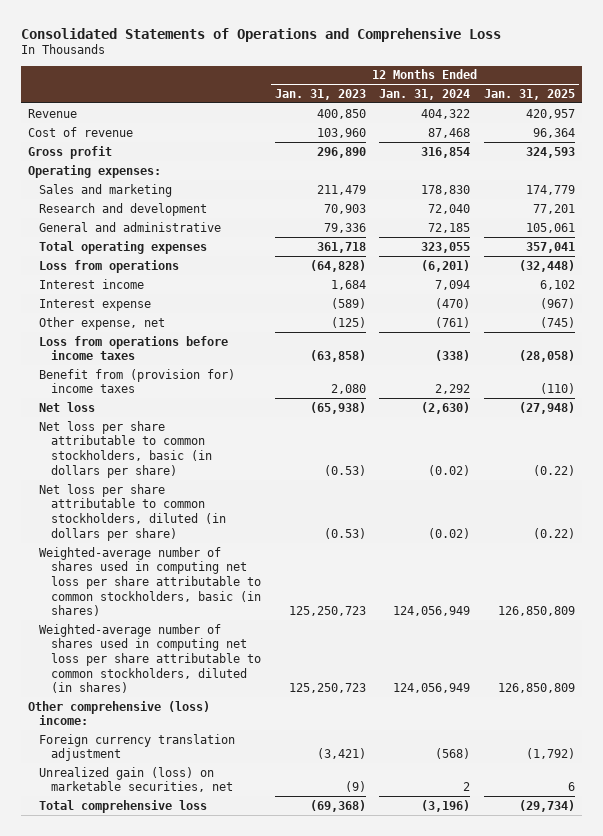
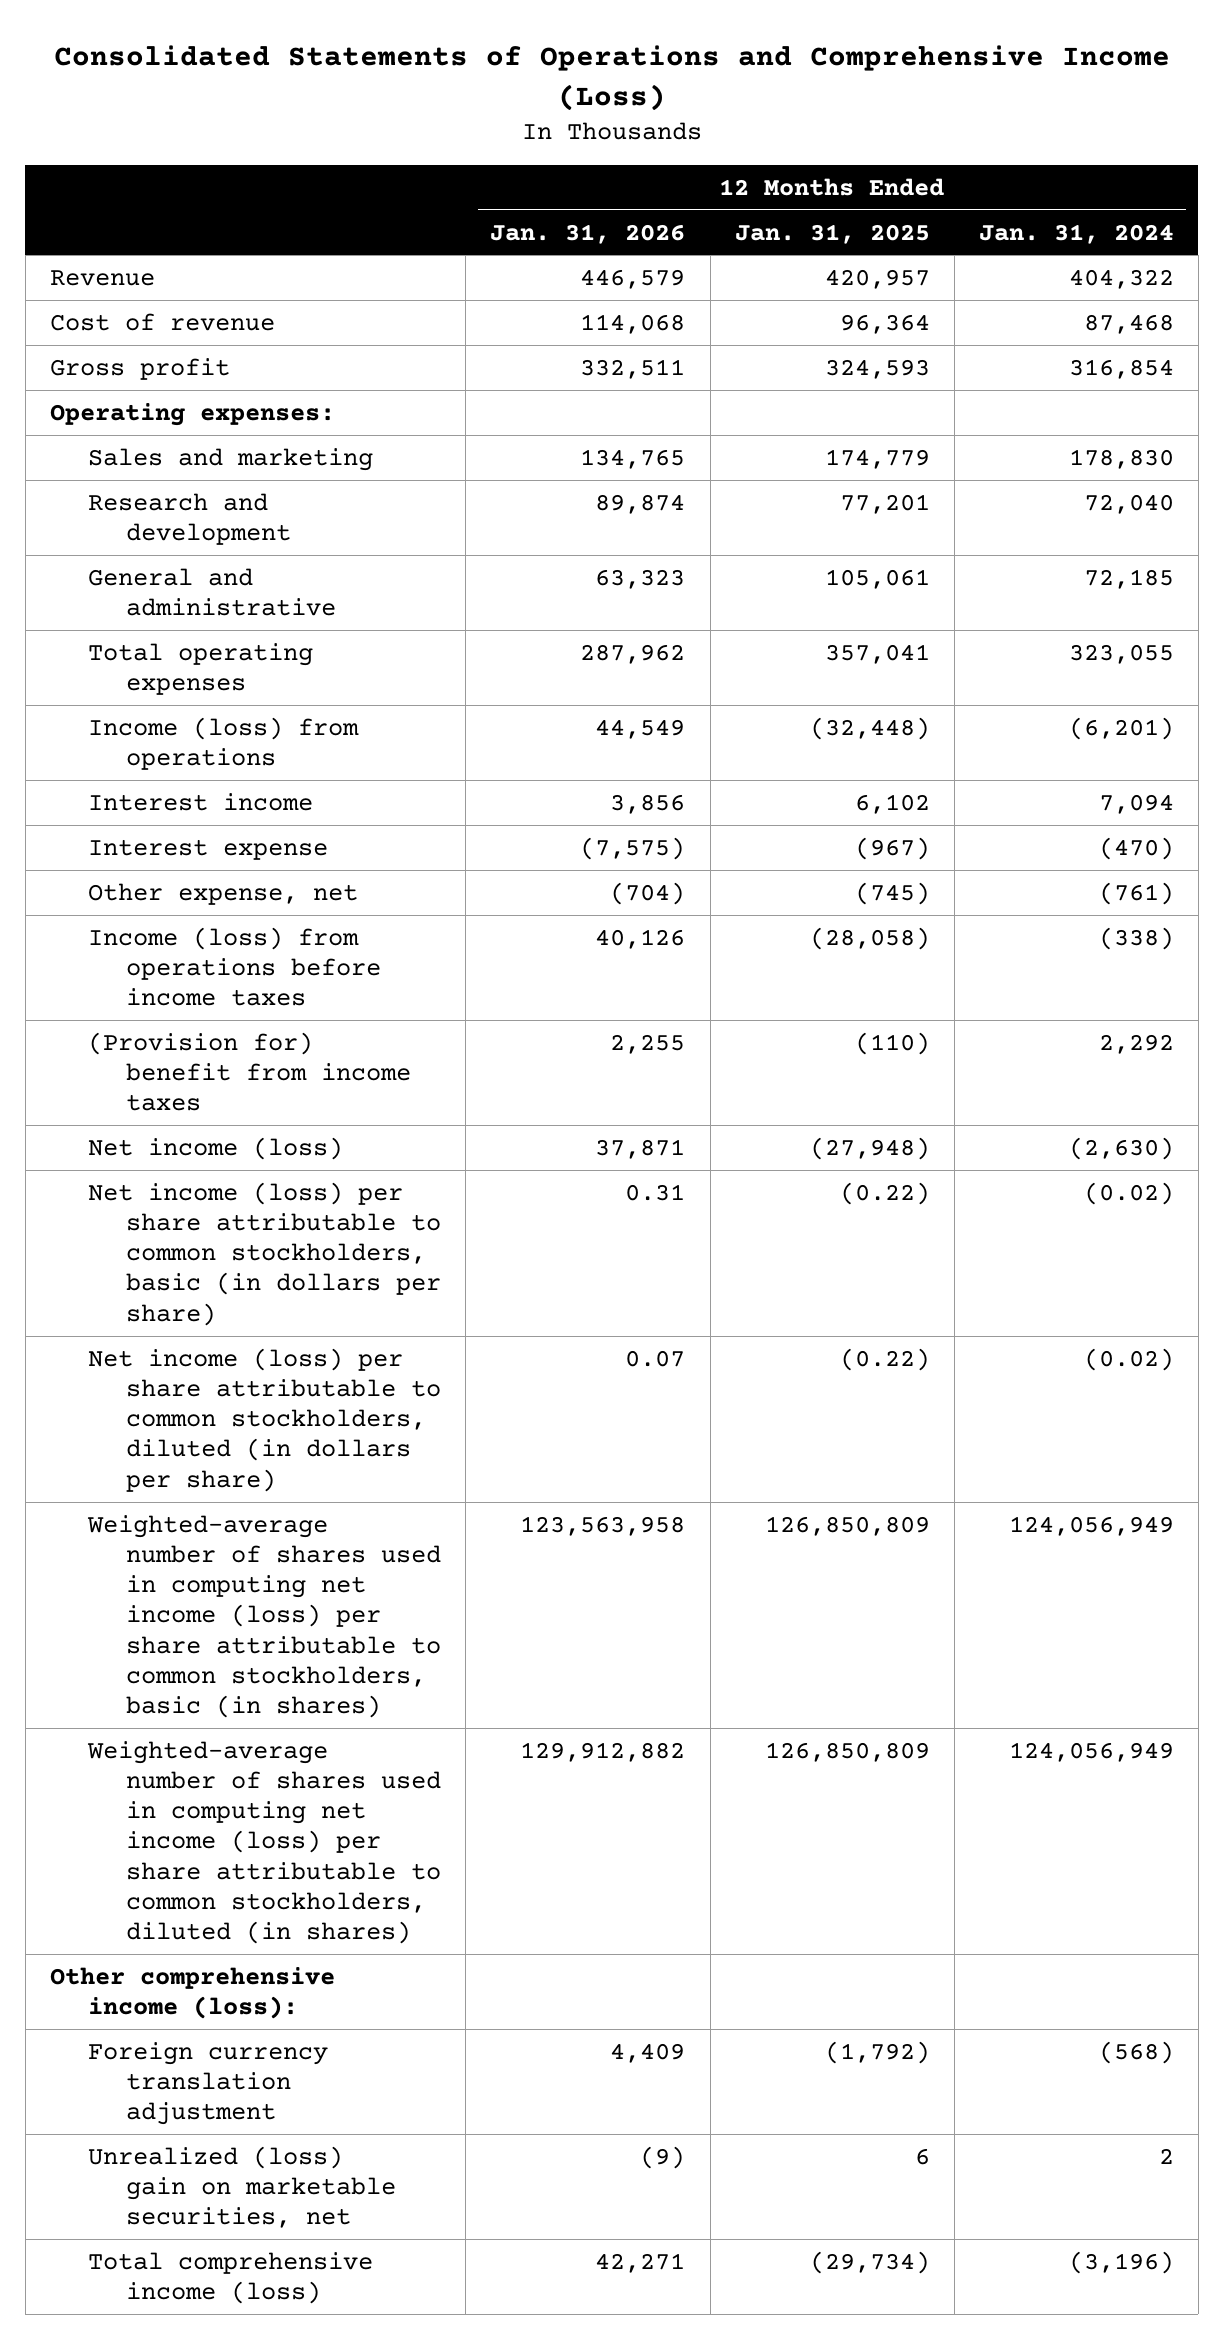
[20,27,501,42] Consolidated Statements of Operations and Comprehensive Loss -> [53,45,1170,111] Consolidated Statements of Operations and Comprehensive Income (Loss)
[274,88,366,100] Jan. 31, 2023 -> none
none -> [490,223,686,244] Jan. 31, 2026
[39,259,180,273] Loss from operations -> [88,716,360,770] Income (loss) from operations
[39,335,229,361] Loss from operations before income taxes -> [88,926,382,1007] Income (loss) from operations before income taxes
[39,368,236,394] Benefit from (provision for) income taxes -> [88,1031,412,1112] (Provision for) benefit from income taxes
[39,401,96,412] Net loss -> [88,1136,344,1160] Net income (loss)
[39,420,212,478] Net loss per share attributable to common stockholders, basic (in dollars per share) -> [88,1181,442,1326] Net income (loss) per share attributable to common stockholders, basic (in dollars per share)
[39,483,226,541] Net loss per share attributable to common stockholders, diluted (in dollars per share) -> [88,1347,442,1492] Net income (loss) per share attributable to common stockholders, diluted (in dollars per share)
[39,546,261,617] Weighted-average number of shares used in computing net loss per share attributable to common stockholders, basic (in shares) -> [87,1514,442,1719] Weighted-average number of shares used in computing net income (loss) per share attributable to common stockholders, basic (in shares)
[39,623,261,694] Weighted-average number of shares used in computing net loss per share attributable to common stockholders, diluted (in shares) -> [87,1740,442,1945] Weighted-average number of shares used in computing net income (loss) per share attributable to common stockholders, diluted (in shares)
[27,700,210,726] Other comprehensive (loss) income: -> [50,1966,336,2019] Other comprehensive income (loss):
[39,766,233,793] Unrealized gain (loss) on marketable securities, net -> [88,2145,397,2229] Unrealized (loss) gain on marketable securities, net
[39,799,208,813] Total comprehensive loss -> [88,2251,374,2304] Total comprehensive income (loss)

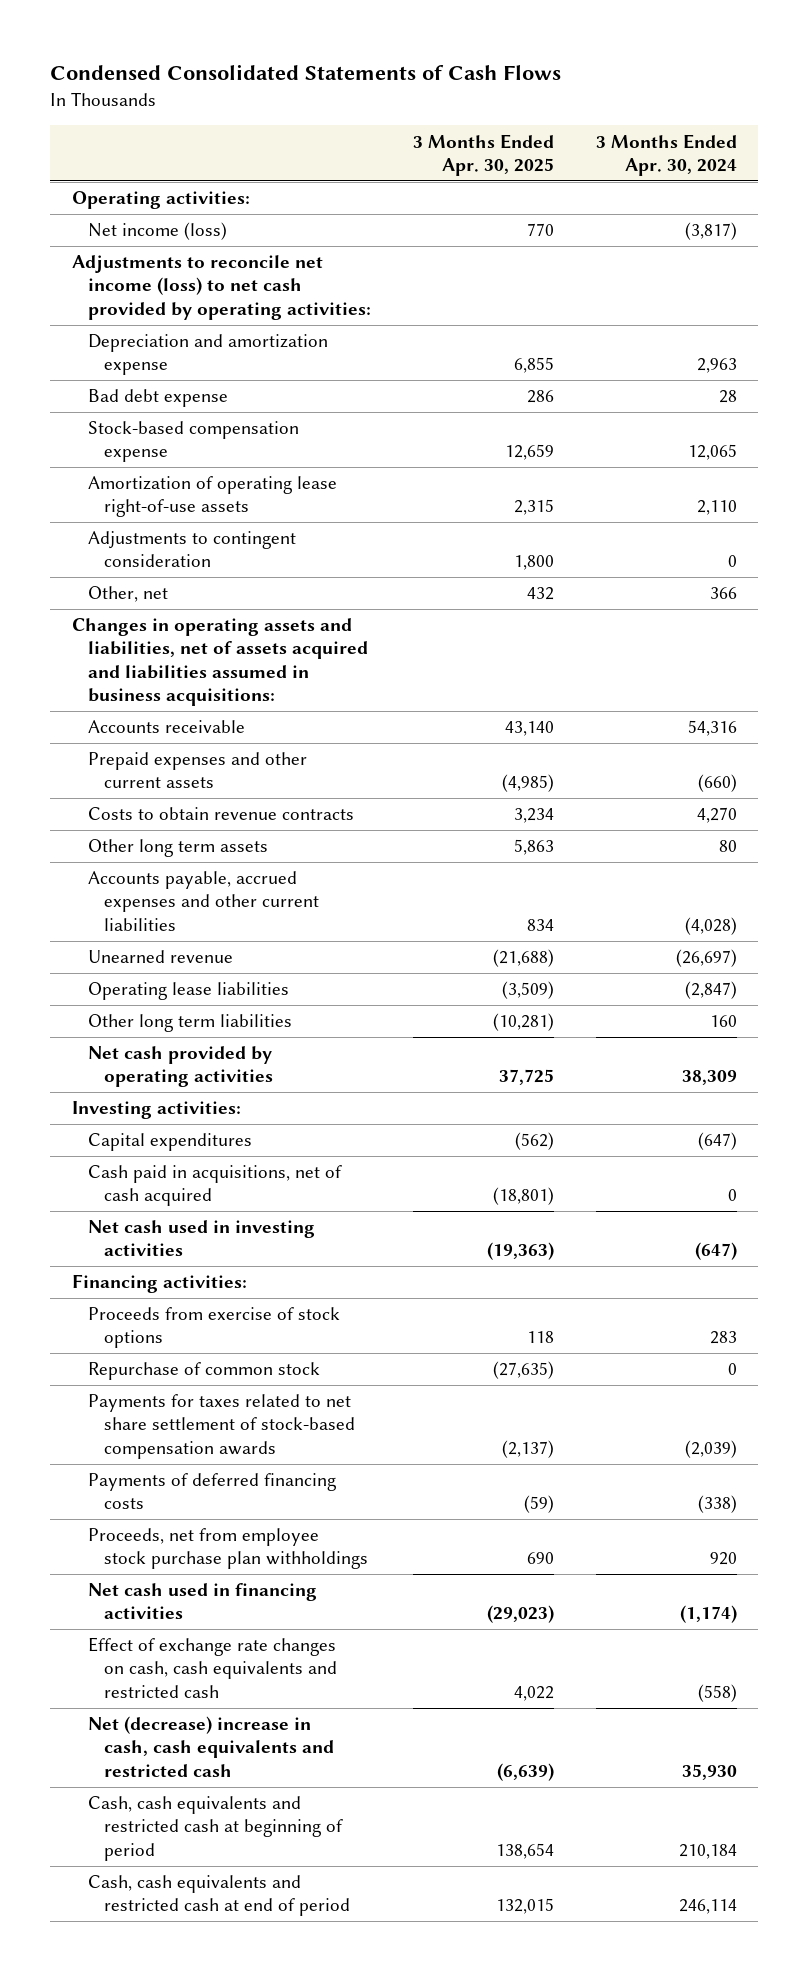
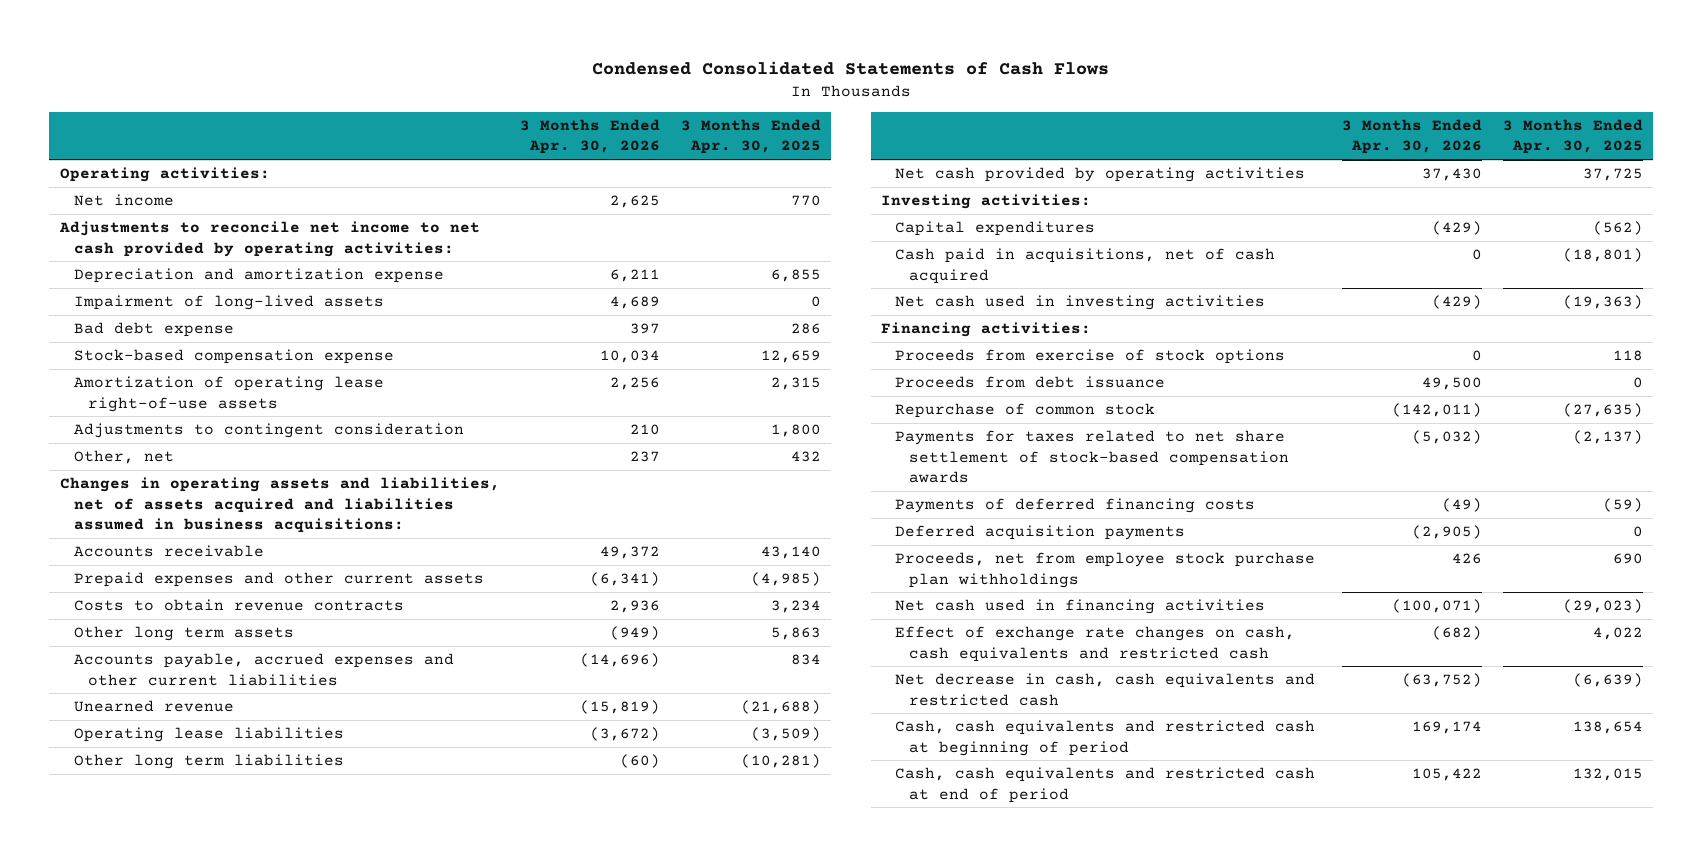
[596,133,738,176] 3 Months Ended Apr. 30, 2024 -> none
none -> [520,118,661,155] 3 Months Ended Apr. 30, 2026
[87,222,227,241] Net income (loss) -> [73,194,174,207] Net income
[71,255,371,320] Adjustments to reconcile net income (loss) to net cash provided by operating activities: -> [58,221,480,257] Adjustments to reconcile net income to net cash provided by operating activities:
none -> [73,295,384,311] Impairment of long-lived assets
none -> [895,376,1166,389] Proceeds from debt issuance
none -> [895,525,1186,541] Deferred acquisition payments
[87,1716,334,1777] Net (decrease) increase in cash, cash equivalents and restricted cash -> [895,673,1316,706] Net decrease in cash, cash equivalents and restricted cash

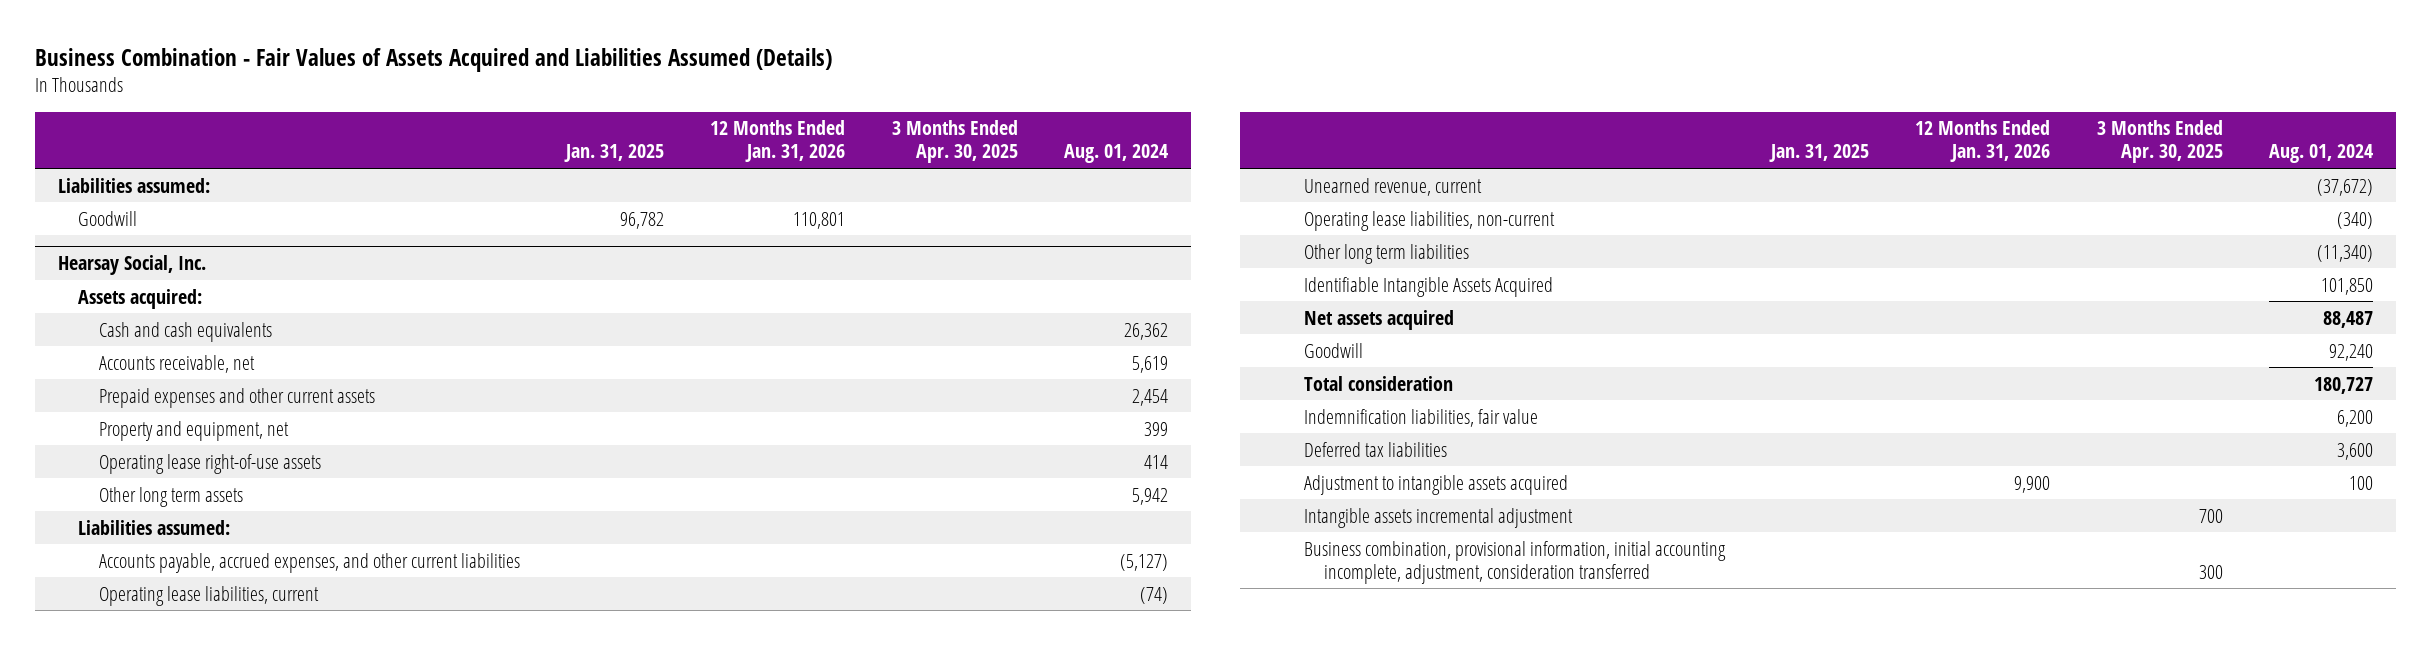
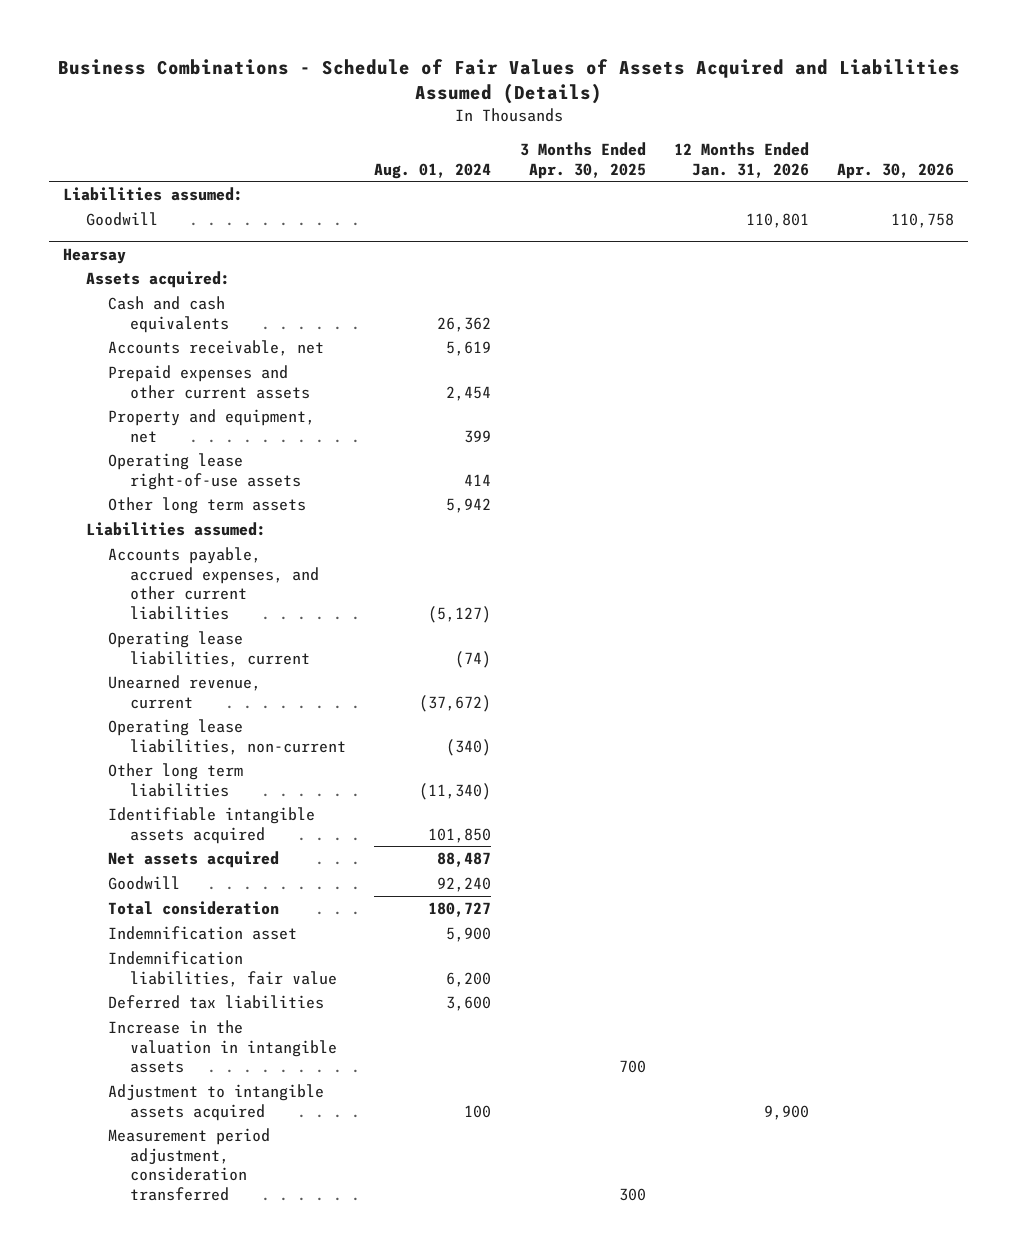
[35,47,833,72] Business Combination - Fair Values of Assets Acquired and Liabilities Assumed (Details) -> [57,59,960,105] Business Combinations - Schedule of Fair Values of Assets Acquired and Liabilities Assumed (Details)
[563,144,664,163] Jan. 31, 2025 -> none
none -> [837,162,955,179] Apr. 30, 2026
[58,255,207,276] Hearsay Social, Inc. -> [63,247,127,264] Hearsay
[1303,276,1553,297] Identifiable Intangible Assets Acquired -> [107,806,315,844] Identifiable intangible assets acquired
none -> [107,925,297,940] Indemnification asset
none -> [107,1019,338,1074] Increase in the valuation in intangible assets
[1303,507,1573,528] Intangible assets incremental adjustment -> none
[1303,540,1726,584] Business combination, provisional information, initial accounting incomplete, adjustment, consideration transferred -> [107,1127,270,1202] Measurement period adjustment, consideration transferred

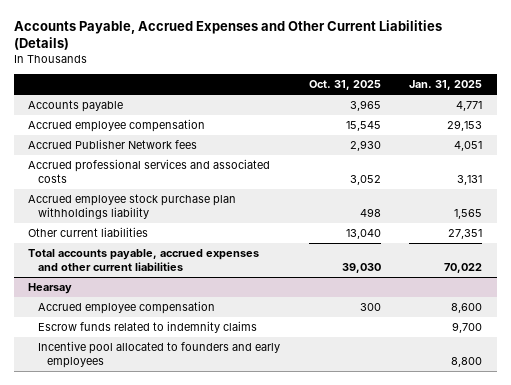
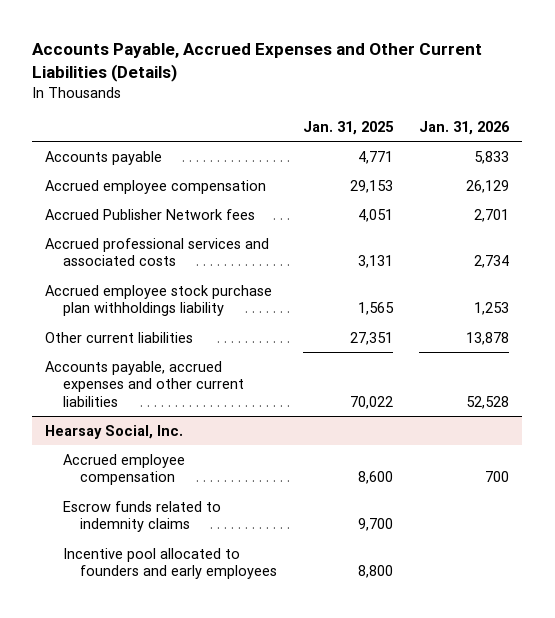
[308,80,381,91] Oct. 31, 2025 -> none
none -> [419,120,511,135] Jan. 31, 2026
[28,248,260,271] Total accounts payable, accrued expenses and other current liabilities -> [45,360,244,407] Accounts payable, accrued expenses and other current liabilities
[28,282,73,294] Hearsay -> [45,424,184,439] Hearsay Social, Inc.

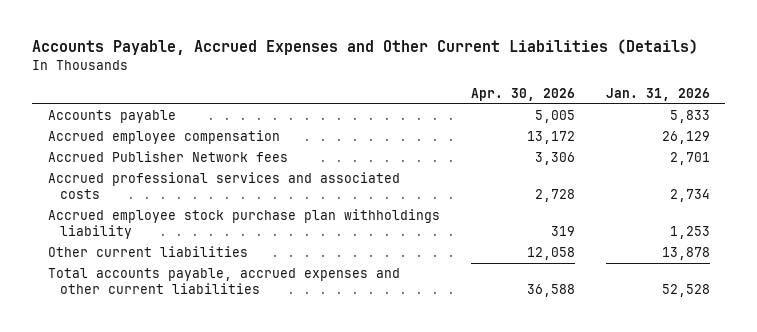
[303,120,395,135] Jan. 31, 2025 -> none
none -> [470,87,575,101] Apr. 30, 2026
[45,424,184,439] Hearsay Social, Inc. -> none
[62,453,185,486] Accrued employee compensation -> none
[62,500,221,533] Escrow funds related to indemnity claims -> none
[62,547,278,580] Incentive pool allocated to founders and early employees -> none
[45,360,244,407] Accounts payable, accrued expenses and other current liabilities -> [47,268,400,294] Total accounts payable, accrued expenses and other current liabilities

